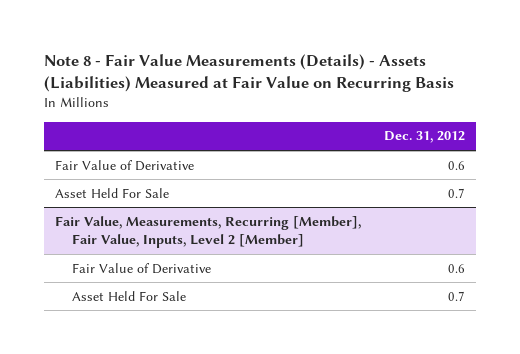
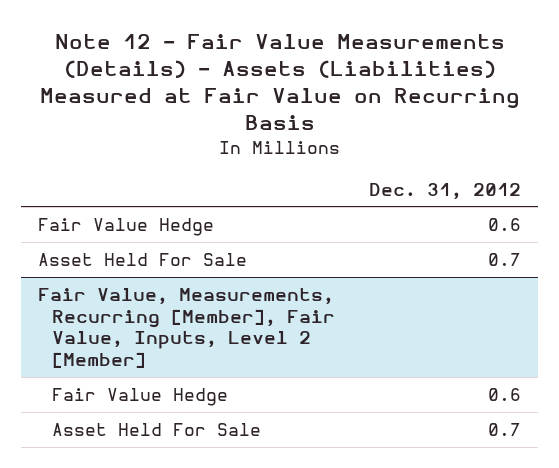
[44,54,455,93] Note 8 - Fair Value Measurements (Details) - Assets (Liabilities) Measured at Fair Value on Recurring Basis -> [39,33,520,131] Note 12 - Fair Value Measurements (Details) - Assets (Liabilities) Measured at Fair Value on Recurring Basis
[55,159,195,171] Fair Value of Derivative -> [38,218,215,237] Fair Value Hedge
[71,262,211,274] Fair Value of Derivative -> [52,388,229,407] Fair Value Hedge

